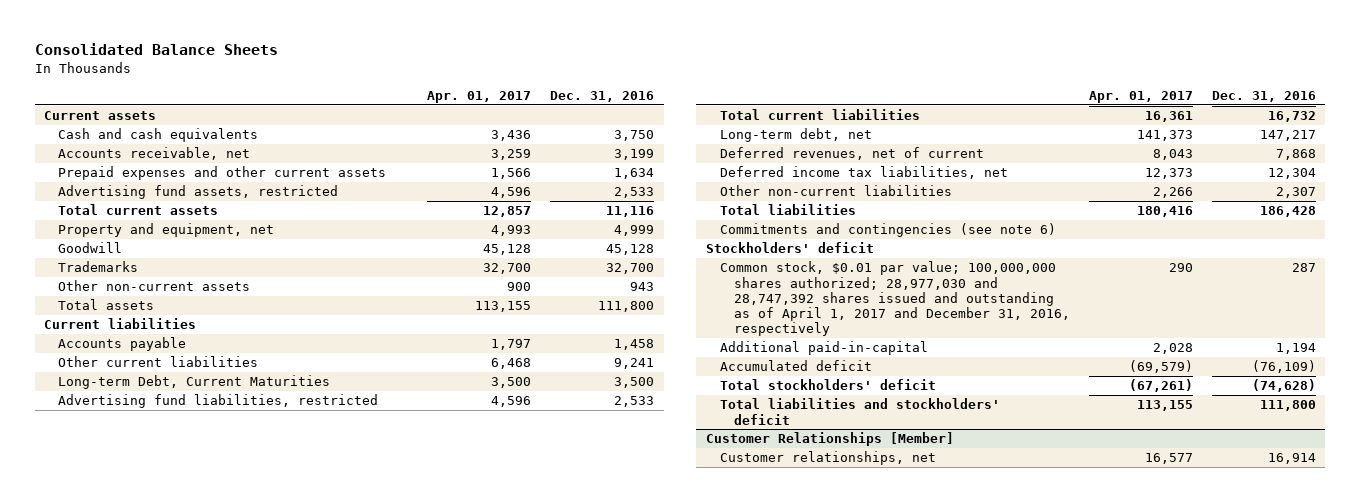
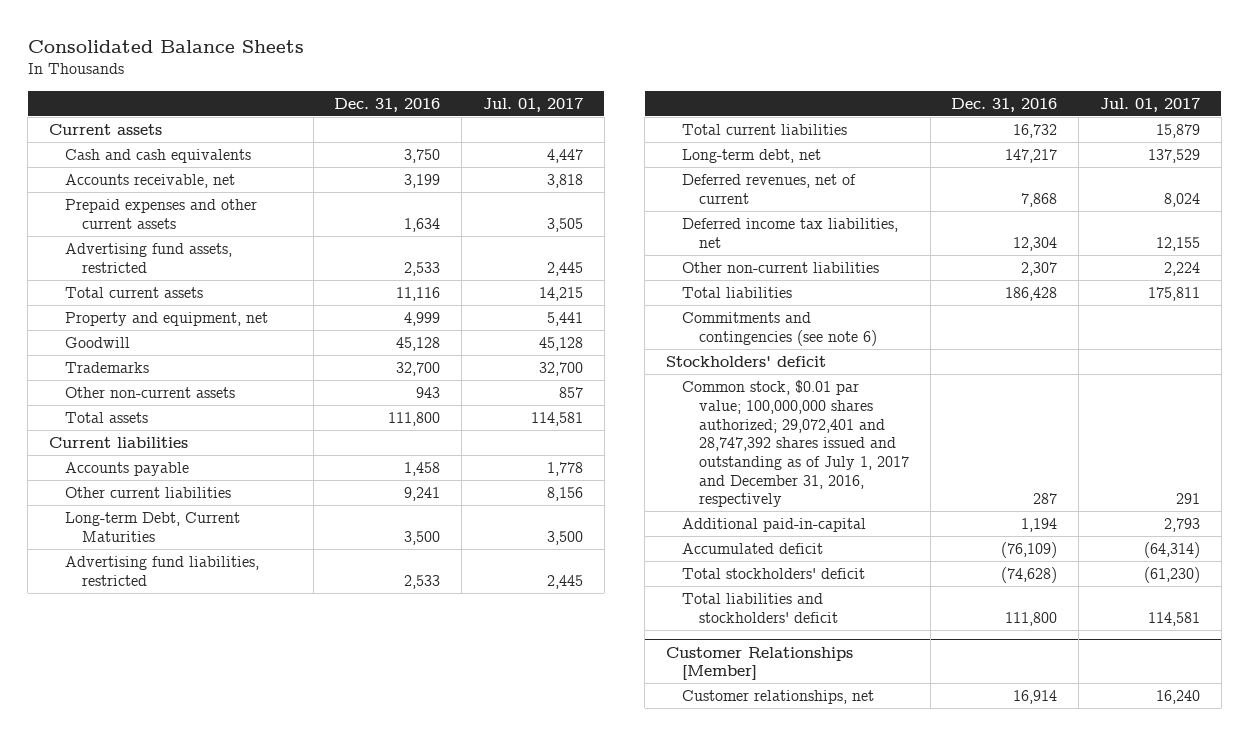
[427,91,532,104] Apr. 01, 2017 -> none
none -> [482,97,583,112] Jul. 01, 2017
[719,261,1070,337] Common stock, $0.01 par value; 100,000,000 shares authorized; 28,977,030 and 28,747,392 shares issued and outstanding as of April 1, 2017 and December 31, 2016, respectively -> [682,380,909,508] Common stock, $0.01 par value; 100,000,000 shares authorized; 29,072,401 and 28,747,392 shares issued and outstanding as of July 1, 2017 and December 31, 2016, respectively

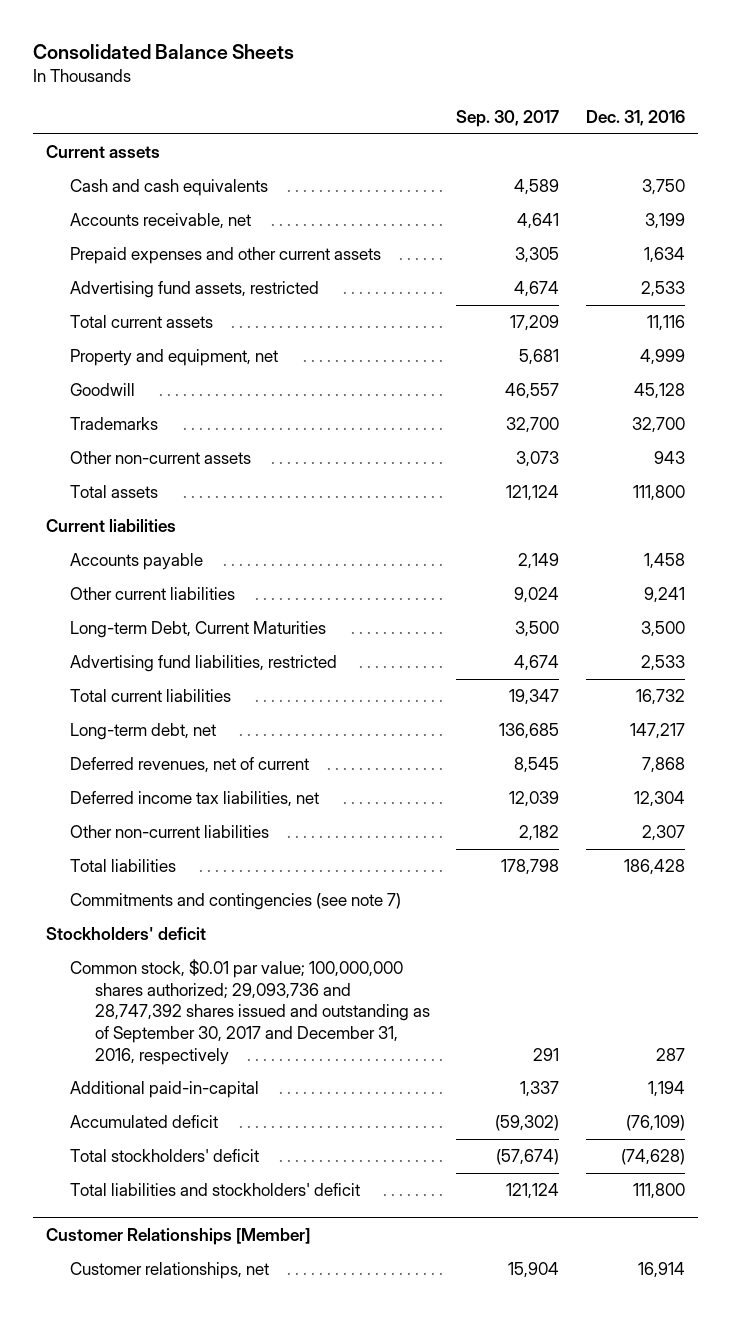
[482,97,583,112] Jul. 01, 2017 -> none
none -> [456,109,560,127] Sep. 30, 2017
[682,312,877,346] Commitments and contingencies (see note 6) -> [70,893,402,911] Commitments and contingencies (see note 7)
[682,380,909,508] Common stock, $0.01 par value; 100,000,000 shares authorized; 29,072,401 and 28,747,392 shares issued and outstanding as of July 1, 2017 and December 31, 2016, respectively -> [70,959,430,1065] Common stock, $0.01 par value; 100,000,000 shares authorized; 29,093,736 and 28,747,392 shares issued and outstanding as of September 30, 2017 and December 31, 2016, respectively

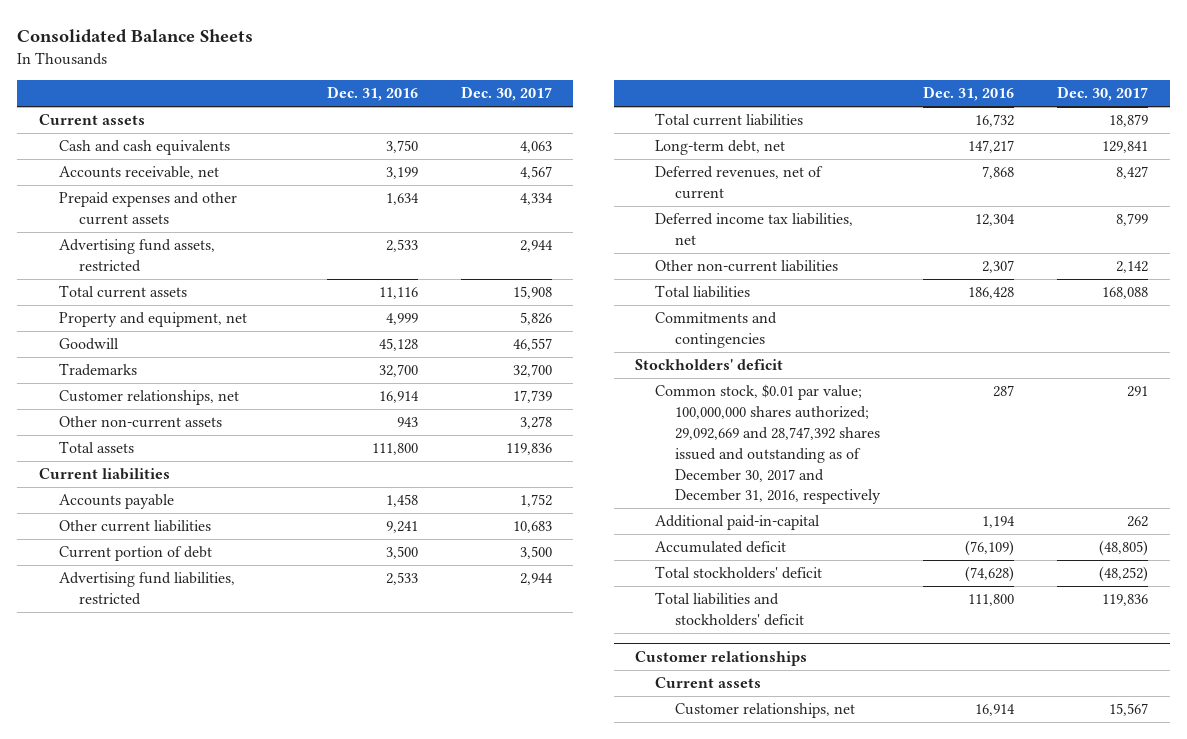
[456,109,560,127] Sep. 30, 2017 -> none
none -> [460,86,552,102] Dec. 30, 2017
none -> [58,390,239,406] Customer relationships, net
[70,621,327,639] Long-term Debt, Current Maturities -> [58,546,212,562] Current portion of debt
[70,893,402,911] Commitments and contingencies (see note 7) -> [655,312,778,349] Commitments and contingencies
[70,959,430,1065] Common stock, $0.01 par value; 100,000,000 shares authorized; 29,093,736 and 28,747,392 shares issued and outstanding as of September 30, 2017 and December 31, 2016, respectively -> [655,384,882,505] Common stock, $0.01 par value; 100,000,000 shares authorized; 29,092,669 and 28,747,392 shares issued and outstanding as of December 30, 2017 and December 31, 2016, respectively
[46,1228,311,1246] Customer Relationships [Member] -> [634,650,807,666] Customer relationships
none -> [655,677,762,689] Current assets

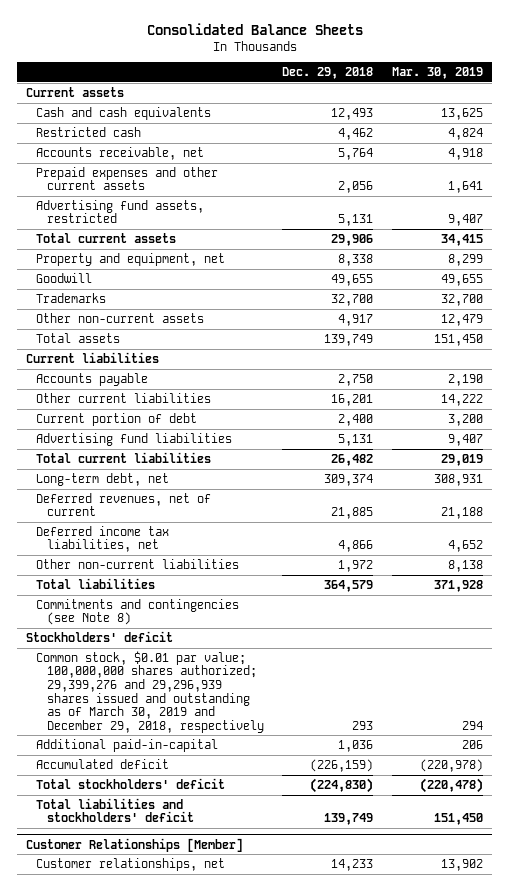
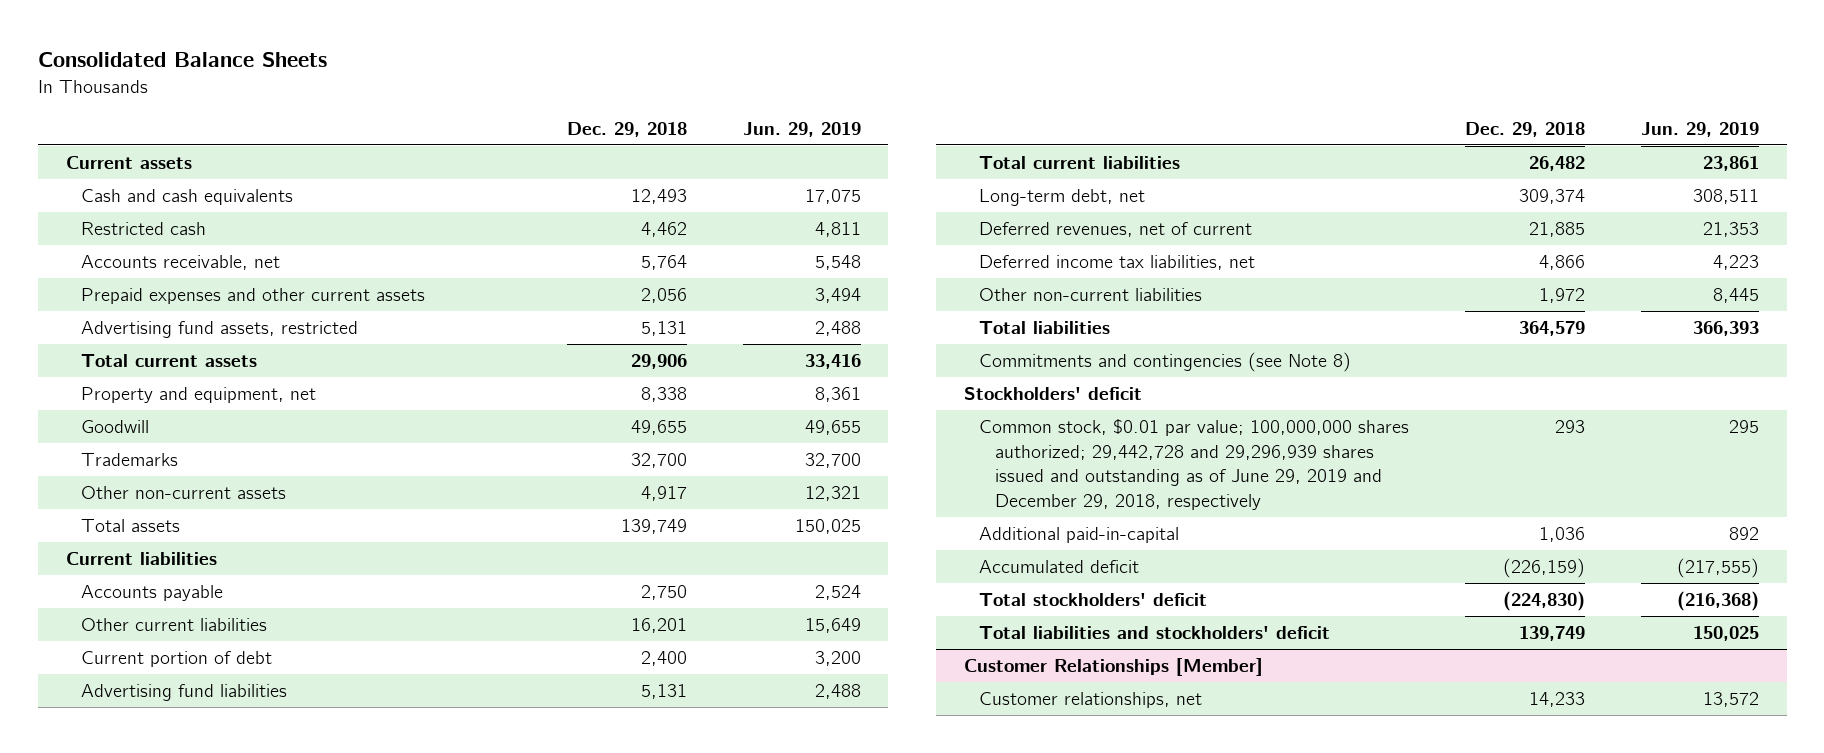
[392,67,484,80] Mar. 30, 2019 -> none
none -> [742,121,861,137] Jun. 29, 2019
[36,650,264,733] Common stock, $0.01 par value; 100,000,000 shares authorized; 29,399,276 and 29,296,939 shares issued and outstanding as of March 30, 2019 and December 29, 2018, respectively -> [979,419,1410,510] Common stock, $0.01 par value; 100,000,000 shares authorized; 29,442,728 and 29,296,939 shares issued and outstanding as of June 29, 2019 and December 29, 2018, respectively

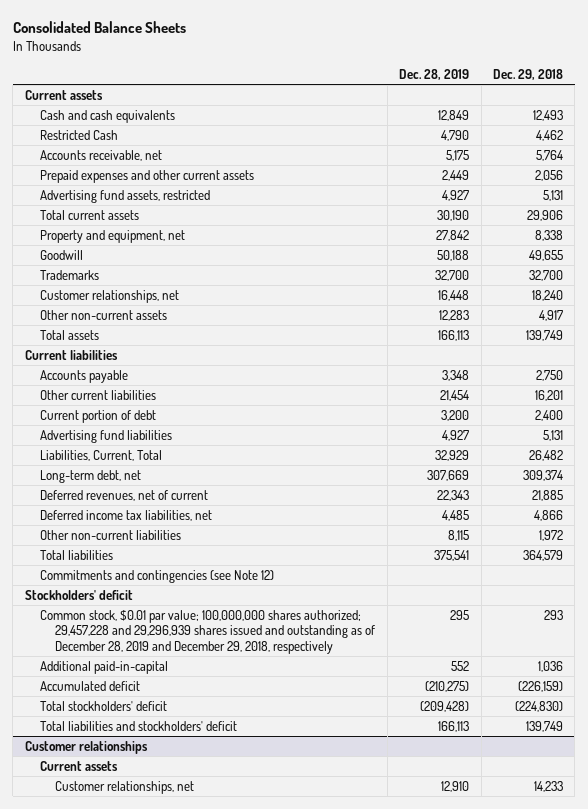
[742,121,861,137] Jun. 29, 2019 -> none
none -> [399,68,470,80] Dec. 28, 2019
[81,222,207,236] Restricted cash -> [40,129,119,140] Restricted Cash
none -> [40,289,180,303] Customer relationships, net
[979,156,1181,170] Total current liabilities -> [40,449,163,461] Liabilities, Current, Total
[979,352,1352,373] Commitments and contingencies (see Note 8) -> [40,569,275,583] Commitments and contingencies (see Note 12)
[979,419,1410,510] Common stock, $0.01 par value; 100,000,000 shares authorized; 29,442,728 and 29,296,939 shares issued and outstanding as of June 29, 2019 and December 29, 2018, respectively -> [40,609,376,654] Common stock, $0.01 par value; 100,000,000 shares authorized; 29,457,228 and 29,296,939 shares issued and outstanding as of December 28, 2019 and December 29, 2018, respectively
[963,658,1263,677] Customer Relationships [Member] -> [24,740,148,754] Customer relationships
none -> [40,760,119,771] Current assets

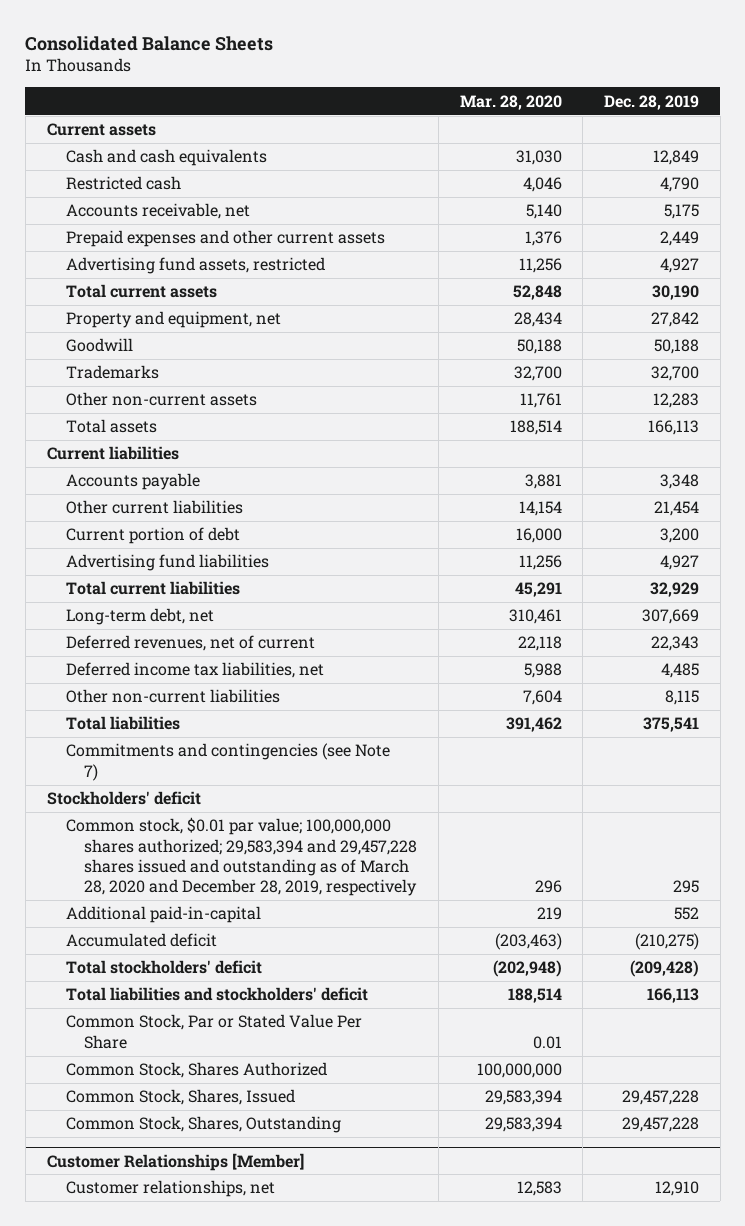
[493,68,564,80] Dec. 29, 2018 -> none
none -> [459,94,562,110] Mar. 28, 2020
[40,129,119,140] Restricted Cash -> [65,176,181,191] Restricted cash
[40,289,180,303] Customer relationships, net -> none
[40,449,163,461] Liabilities, Current, Total -> [65,581,240,596] Total current liabilities
[40,569,275,583] Commitments and contingencies (see Note 12) -> [65,743,390,781] Commitments and contingencies (see Note 7)
[40,609,376,654] Common stock, $0.01 par value; 100,000,000 shares authorized; 29,457,228 and 29,296,939 shares issued and outstanding as of December 28, 2019 and December 29, 2018, respectively -> [65,817,418,897] Common stock, $0.01 par value; 100,000,000 shares authorized; 29,583,394 and 29,457,228 shares issued and outstanding as of March 28, 2020 and December 28, 2019, respectively
[40,760,119,771] Current assets -> none
none -> [65,1014,362,1049] Common Stock, Par or Stated Value Per Share
none -> [65,1062,327,1079] Common Stock, Shares Authorized
none -> [65,1089,295,1106] Common Stock, Shares, Issued
none -> [65,1116,341,1134] Common Stock, Shares, Outstanding
[24,740,148,754] Customer relationships -> [46,1152,304,1171] Customer Relationships [Member]

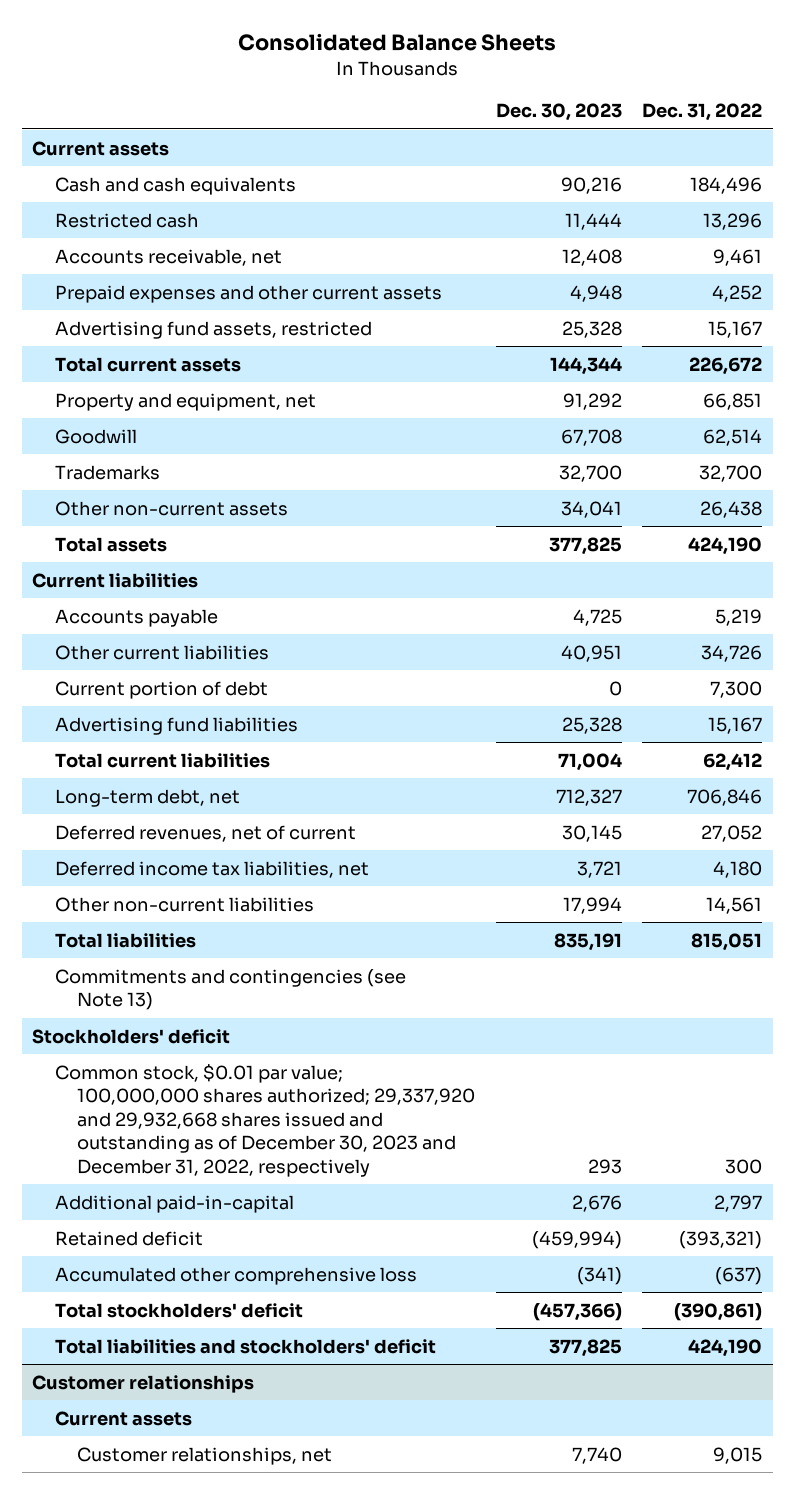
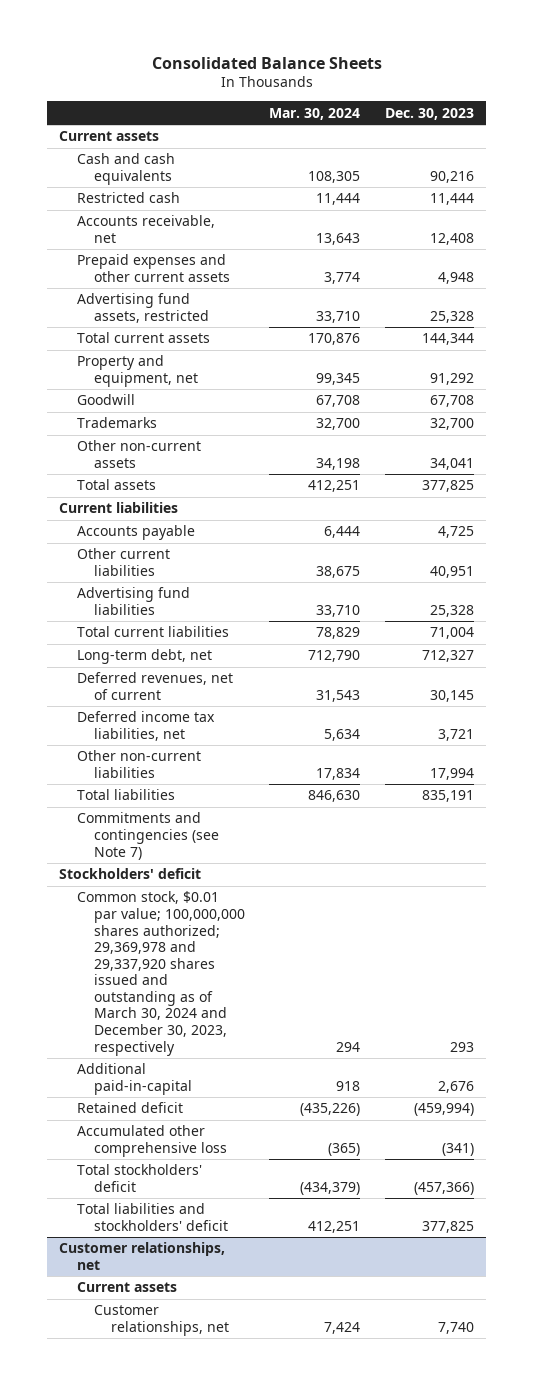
[642,103,763,122] Dec. 31, 2022 -> none
none -> [269,107,361,120] Mar. 30, 2024
[54,680,268,699] Current portion of debt -> none
[54,968,406,1011] Commitments and contingencies (see Note 13) -> [76,812,219,860] Commitments and contingencies (see Note 7)
[54,1063,476,1177] Common stock, $0.01 par value; 100,000,000 shares authorized; 29,337,920 and 29,932,668 shares issued and outstanding as of December 30, 2023 and December 31, 2022, respectively -> [76,891,245,1056] Common stock, $0.01 par value; 100,000,000 shares authorized; 29,369,978 and 29,337,920 shares issued and outstanding as of March 30, 2024 and December 30, 2023, respectively
[31,1374,254,1393] Customer relationships -> [59,1242,226,1270] Customer relationships, net

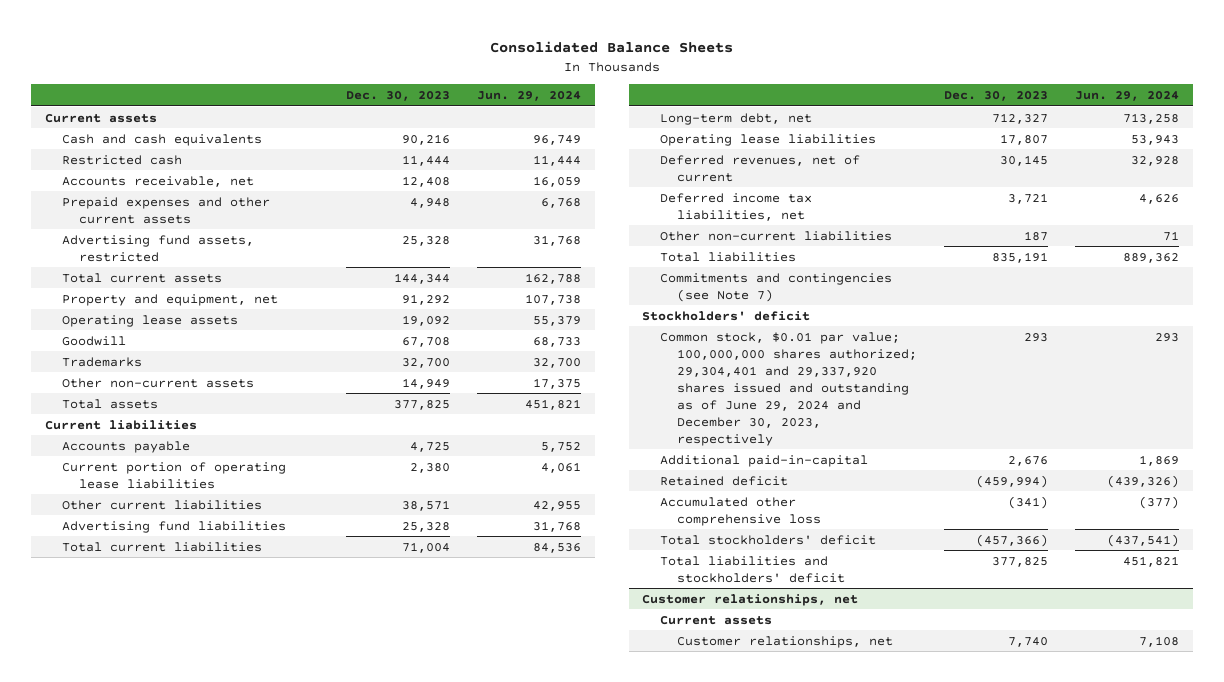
[269,107,361,120] Mar. 30, 2024 -> none
none -> [477,91,582,102] Jun. 29, 2024
none -> [61,314,238,327] Operating lease assets
[429,457,474,470] 34,041 -> [402,377,451,389] 14,949
none -> [61,461,286,489] Current portion of operating lease liabilities
[429,565,474,578] 40,951 -> [402,499,451,511] 38,571
none -> [659,133,876,146] Operating lease liabilities
[429,767,474,780] 17,994 -> [1024,230,1049,241] 187
[76,891,245,1056] Common stock, $0.01 par value; 100,000,000 shares authorized; 29,369,978 and 29,337,920 shares issued and outstanding as of March 30, 2024 and December 30, 2023, respectively -> [659,331,918,446] Common stock, $0.01 par value; 100,000,000 shares authorized; 29,304,401 and 29,337,920 shares issued and outstanding as of June 29, 2024 and December 30, 2023, respectively

